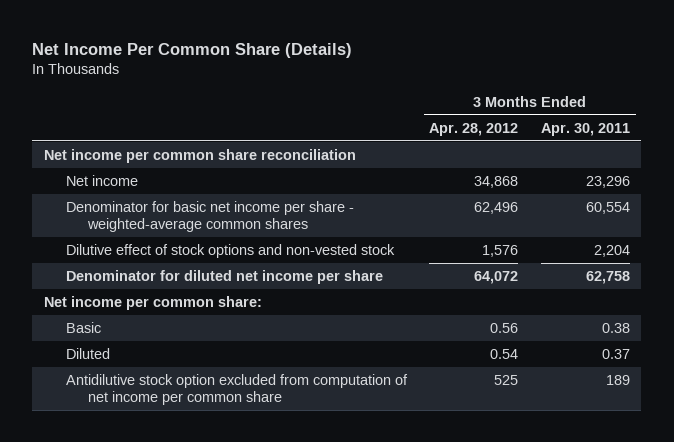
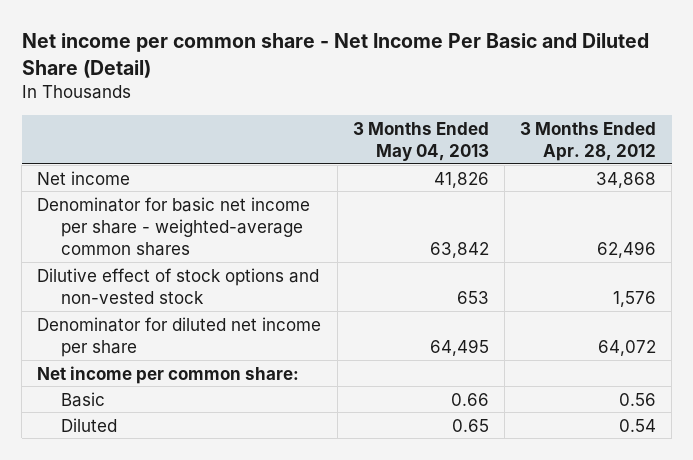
[32,42,353,58] Net Income Per Common Share (Details) -> [21,33,649,78] Net income per common share - Net Income Per Basic and Diluted Share (Detail)
[540,122,630,136] Apr. 30, 2011 -> none
none -> [352,121,489,161] 3 Months Ended May 04, 2013
[43,148,356,163] Net income per common share reconciliation -> none
[65,373,408,405] Antidilutive stock option excluded from computation of net income per common share -> none

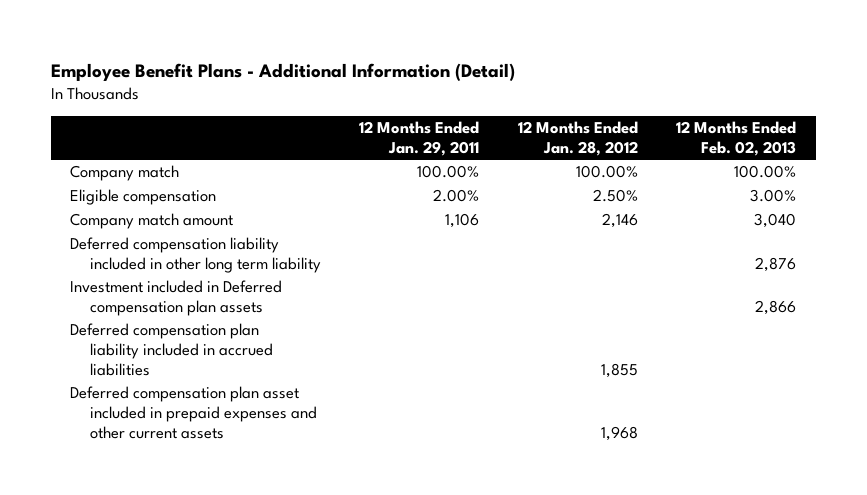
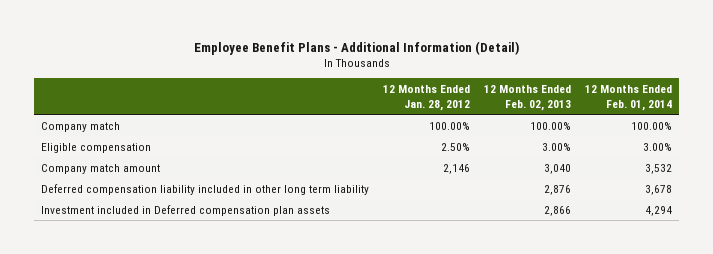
[359,121,480,156] 12 Months Ended Jan. 29, 2011 -> none
none -> [584,85,672,111] 12 Months Ended Feb. 01, 2014
[70,323,273,376] Deferred compensation plan liability included in accrued liabilities -> none
[70,386,317,439] Deferred compensation plan asset included in prepaid expenses and other current assets -> none

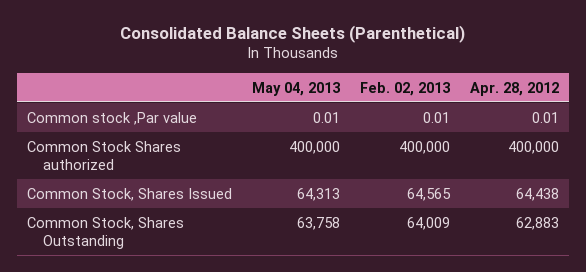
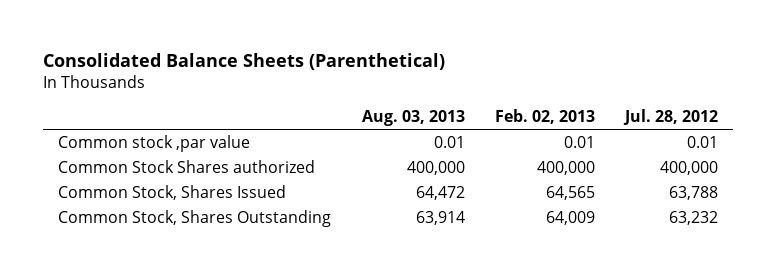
[251,81,341,96] May 04, 2013 -> none
[470,81,560,96] Apr. 28, 2012 -> none
none -> [361,110,465,127] Aug. 03, 2013
none -> [623,109,719,126] Jul. 28, 2012
[26,111,197,125] Common stock ,Par value -> [58,135,251,153] Common stock ,par value

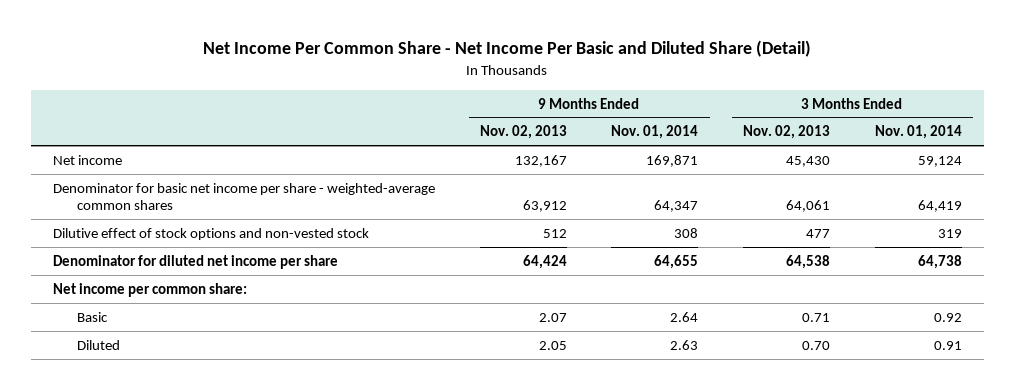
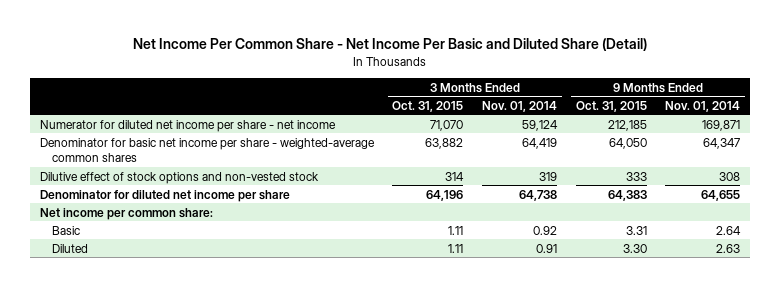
[479,125,567,140] Nov. 02, 2013 -> none
[743,125,831,140] Nov. 02, 2013 -> none
none -> [392,100,464,112] Oct. 31, 2015
none -> [575,100,647,112] Oct. 31, 2015
[53,154,123,165] Net income -> [39,119,336,132] Numerator for diluted net income per share - net income

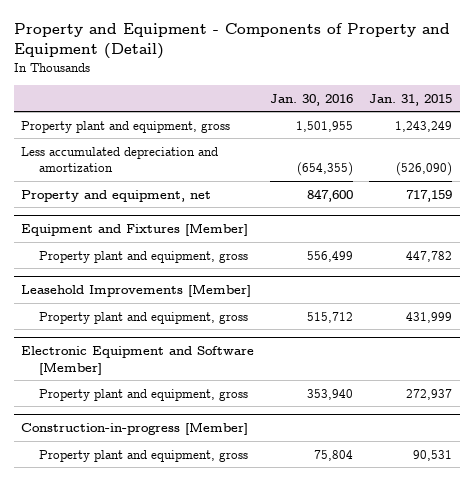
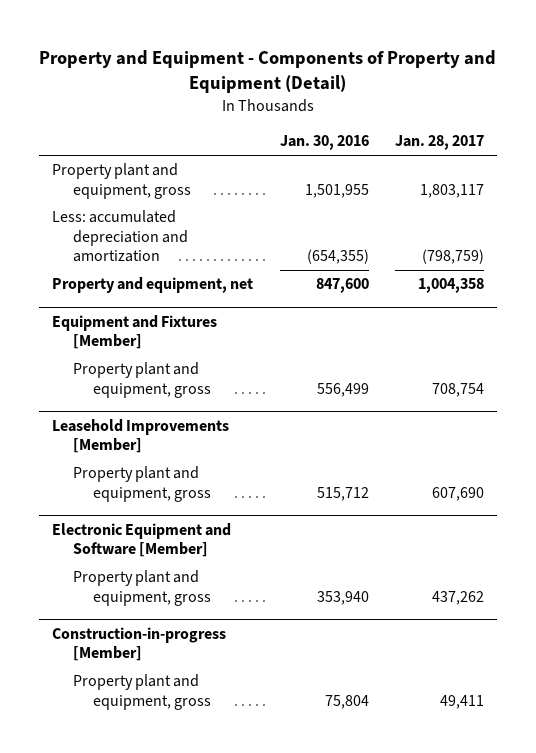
[368,93,452,106] Jan. 31, 2015 -> none
none -> [395,135,485,151] Jan. 28, 2017
[21,146,219,173] Less accumulated depreciation and amortization -> [52,210,188,262] Less: accumulated depreciation and amortization

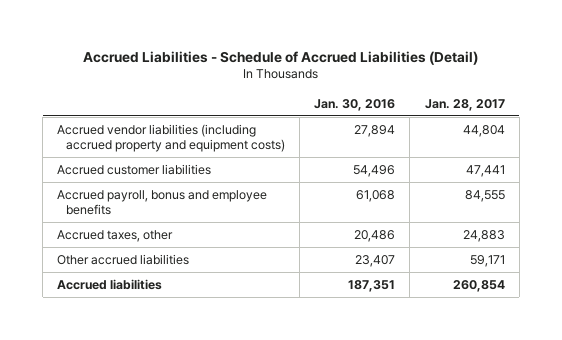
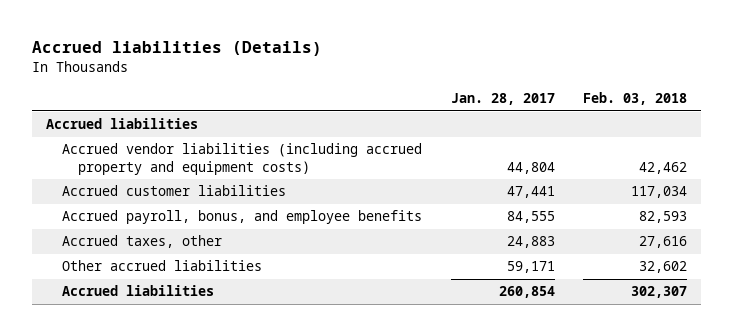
[82,50,478,65] Accrued Liabilities - Schedule of Accrued Liabilities (Detail) -> [32,41,323,57] Accrued liabilities (Details)
[314,98,396,111] Jan. 30, 2016 -> none
none -> [583,91,688,105] Feb. 03, 2018
none -> [46,118,199,130] Accrued liabilities
[57,189,268,216] Accrued payroll, bonus and employee benefits -> [62,210,423,225] Accrued payroll, bonus, and employee benefits

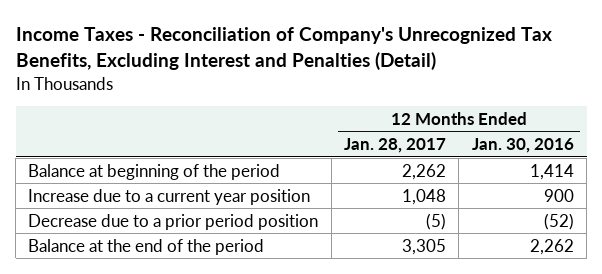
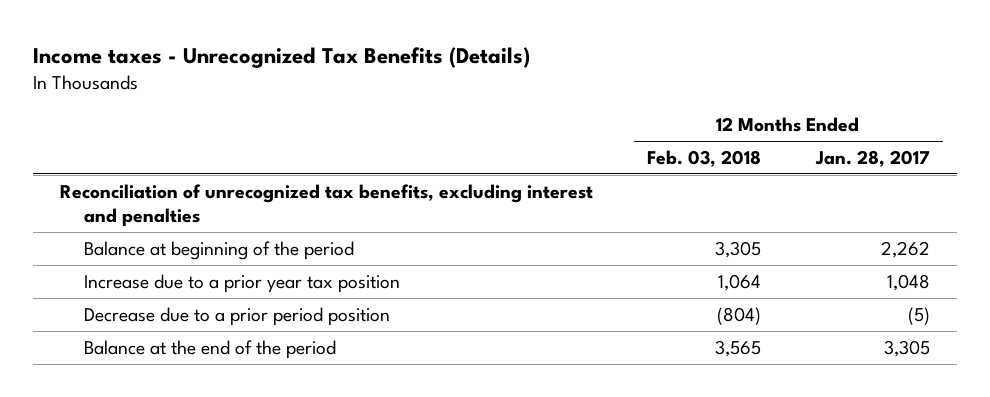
[15,27,552,71] Income Taxes - Reconciliation of Company's Unrecognized Tax Benefits, Excluding Interest and Penalties (Detail) -> [33,47,531,69] Income taxes - Unrecognized Tax Benefits (Details)
[471,138,574,154] Jan. 30, 2016 -> none
none -> [647,149,762,167] Feb. 03, 2018
none -> [60,183,594,227] Reconciliation of unrecognized tax benefits, excluding interest and penalties
[28,188,311,205] Increase due to a current year position -> [84,273,401,293] Increase due to a prior year tax position

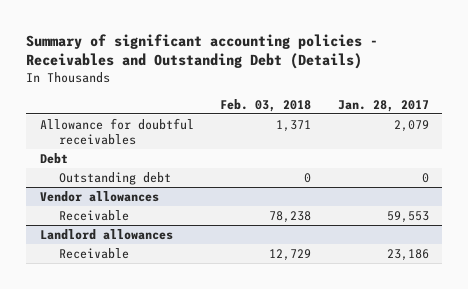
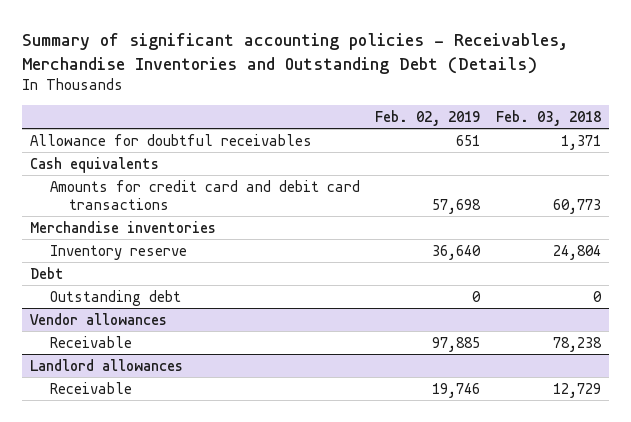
[26,33,379,70] Summary of significant accounting policies - Receivables and Outstanding Debt (Details) -> [22,32,569,74] Summary of significant accounting policies - Receivables, Merchandise Inventories and Outstanding Debt (Details)
[337,99,429,112] Jan. 28, 2017 -> none
none -> [375,110,481,127] Feb. 02, 2019
none -> [29,156,159,173] Cash equivalents
none -> [49,179,360,210] Amounts for credit card and debit card transactions
none -> [29,220,216,233] Merchandise inventories
none -> [49,244,187,260] Inventory reserve

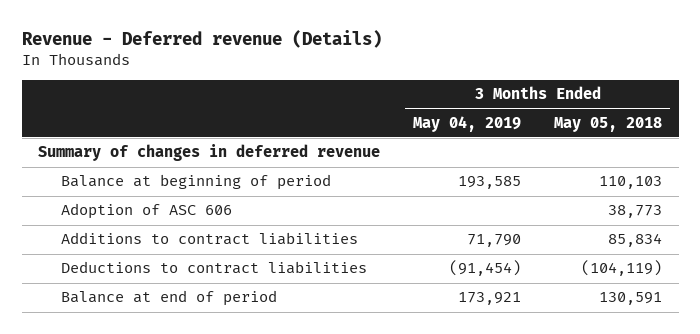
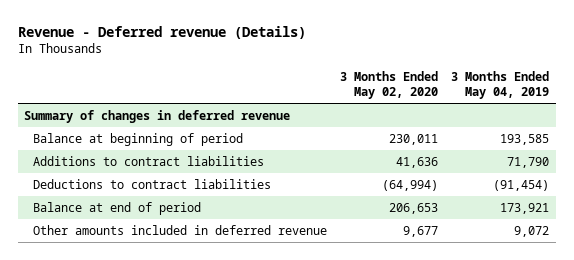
[554,116,663,132] May 05, 2018 -> none
none -> [340,71,439,99] 3 Months Ended May 02, 2020
[60,203,232,220] Adoption of ASC 606 -> none
none -> [33,224,328,235] Other amounts included in deferred revenue

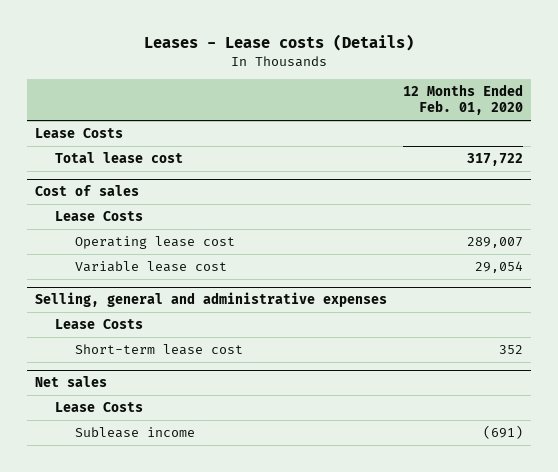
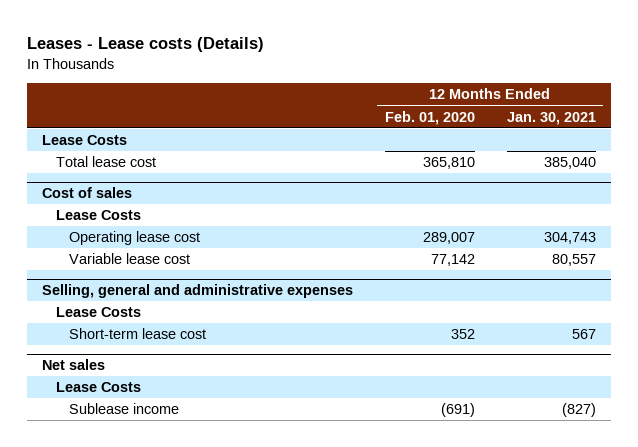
none -> [506,111,596,125] Jan. 30, 2021
[466,152,523,166] 317,722 -> [423,157,476,170] 365,810
[474,260,523,273] 29,054 -> [431,254,476,267] 77,142

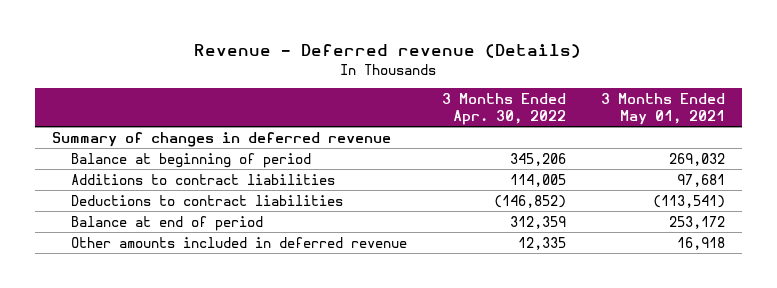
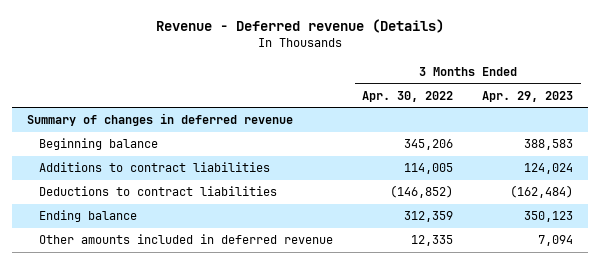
[600,93,725,125] 3 Months Ended May 01, 2021 -> none
none -> [482,90,574,102] Apr. 29, 2023
[71,152,312,168] Balance at beginning of period -> [38,138,158,151] Beginning balance
[71,215,264,231] Balance at end of period -> [38,210,137,223] Ending balance

